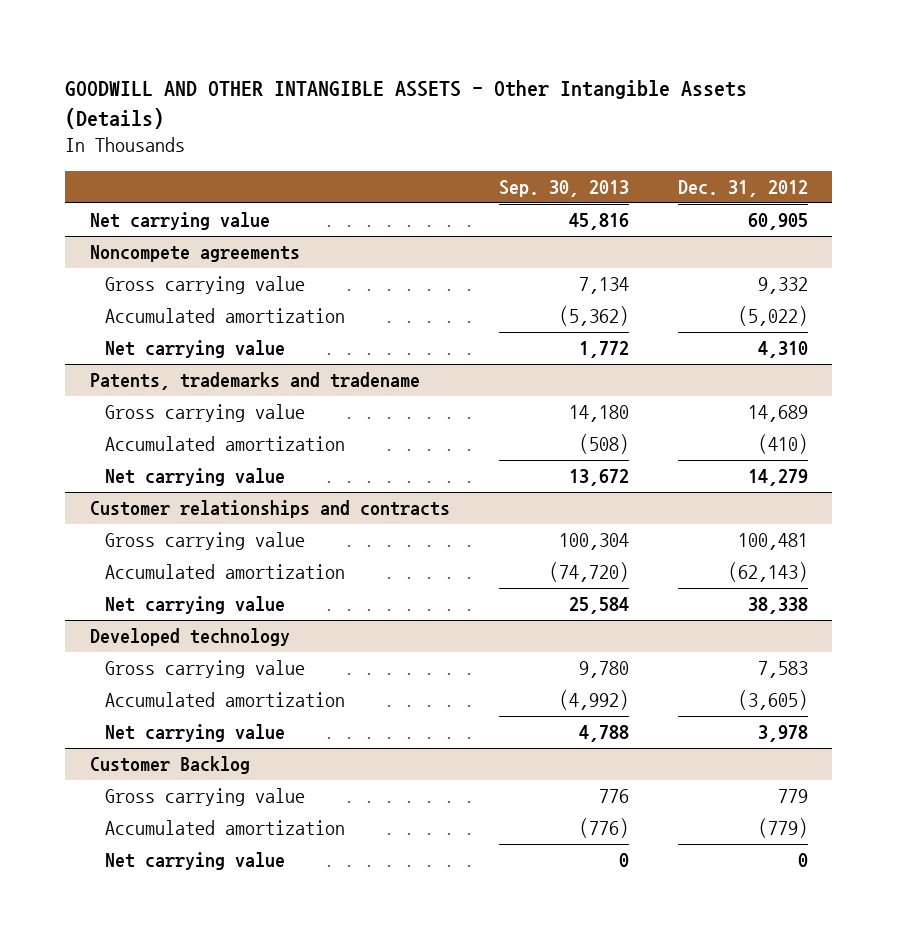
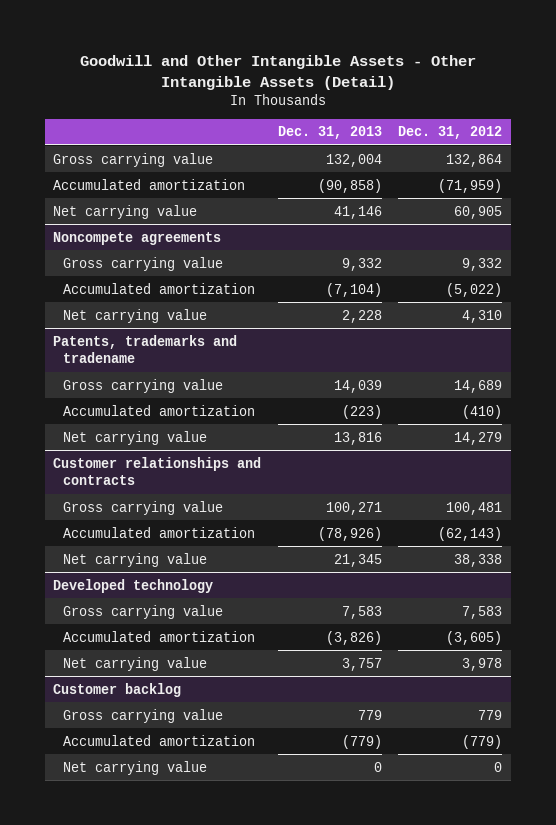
[65,80,748,130] GOODWILL AND OTHER INTANGIBLE ASSETS - Other Intangible Assets (Details) -> [79,55,476,91] Goodwill and Other Intangible Assets - Other Intangible Assets (Detail)
[498,179,629,197] Sep. 30, 2013 -> none
none -> [277,126,382,140] Dec. 31, 2013
none -> [53,152,214,167] Gross carrying value
none -> [53,178,246,190] Accumulated amortization
[89,756,250,775] Customer Backlog -> [53,682,182,697] Customer backlog

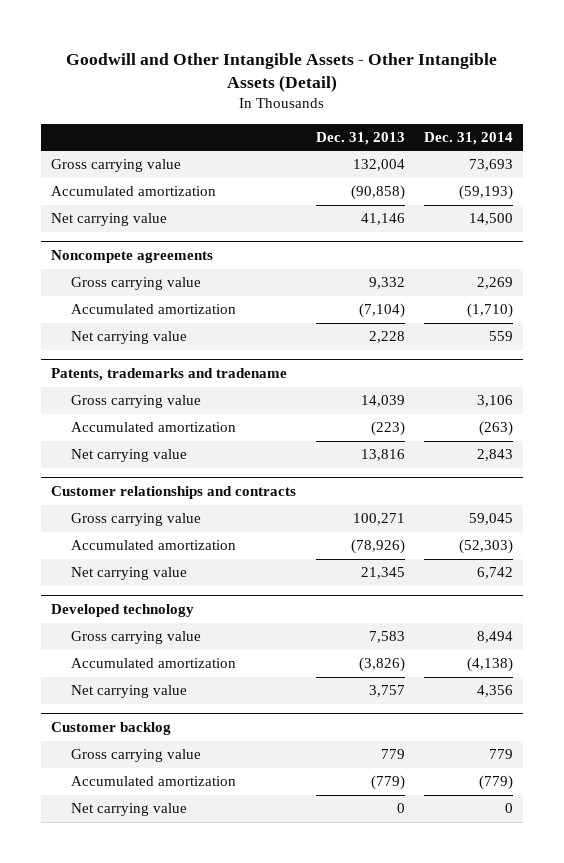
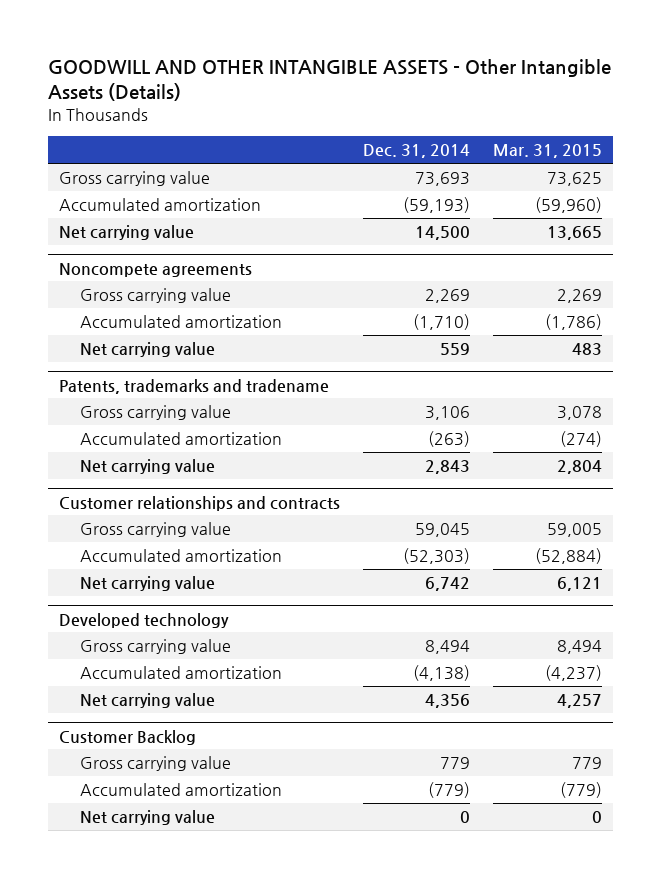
[66,52,498,93] Goodwill and Other Intangible Assets - Other Intangible Assets (Detail) -> [47,59,611,102] GOODWILL AND OTHER INTANGIBLE ASSETS - Other Intangible Assets (Details)
[315,131,405,145] Dec. 31, 2013 -> none
none -> [492,144,602,159] Mar. 31, 2015
[50,722,171,736] Customer backlog -> [59,729,197,745] Customer Backlog

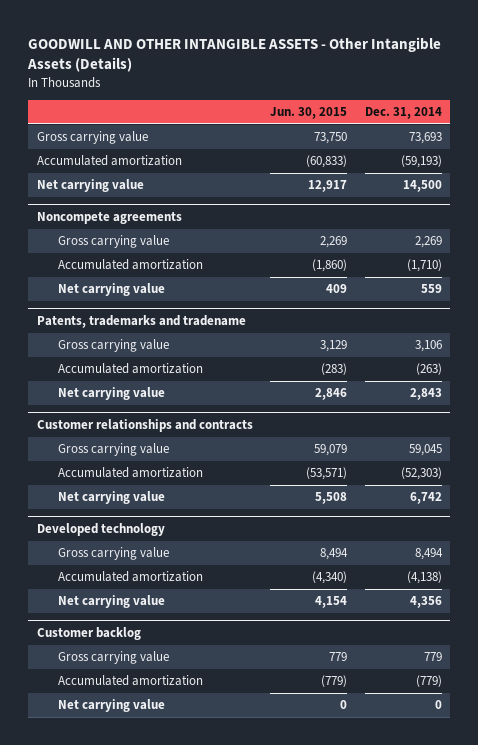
[492,144,602,159] Mar. 31, 2015 -> none
none -> [270,107,348,120] Jun. 30, 2015
[59,729,197,745] Customer Backlog -> [36,626,141,640] Customer backlog

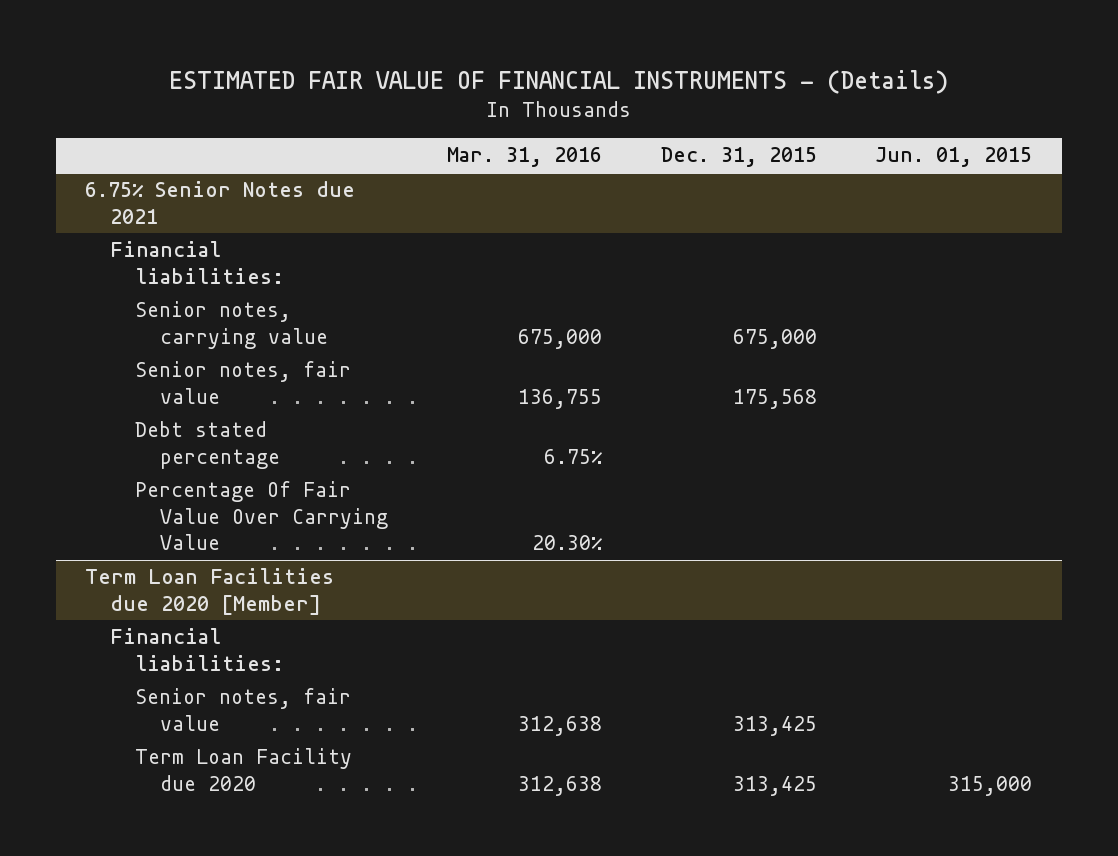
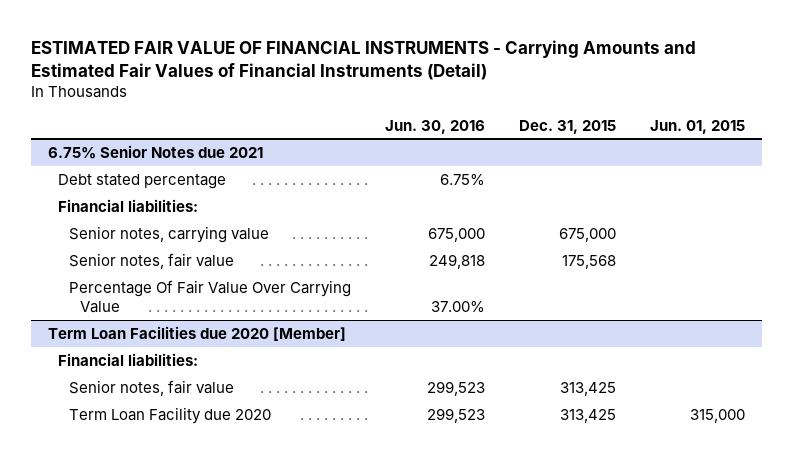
[168,69,948,94] ESTIMATED FAIR VALUE OF FINANCIAL INSTRUMENTS - (Details) -> [30,39,696,80] ESTIMATED FAIR VALUE OF FINANCIAL INSTRUMENTS - Carrying Amounts and Estimated Fair Values of Financial Instruments (Detail)
[446,147,602,168] Mar. 31, 2016 -> none
none -> [385,119,486,134] Jun. 30, 2016
[135,421,281,469] Debt stated percentage -> [58,173,227,189] Debt stated percentage

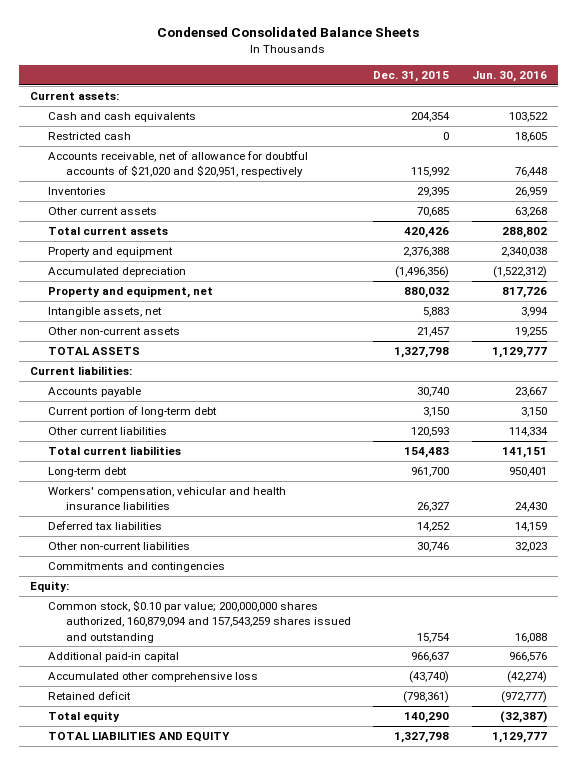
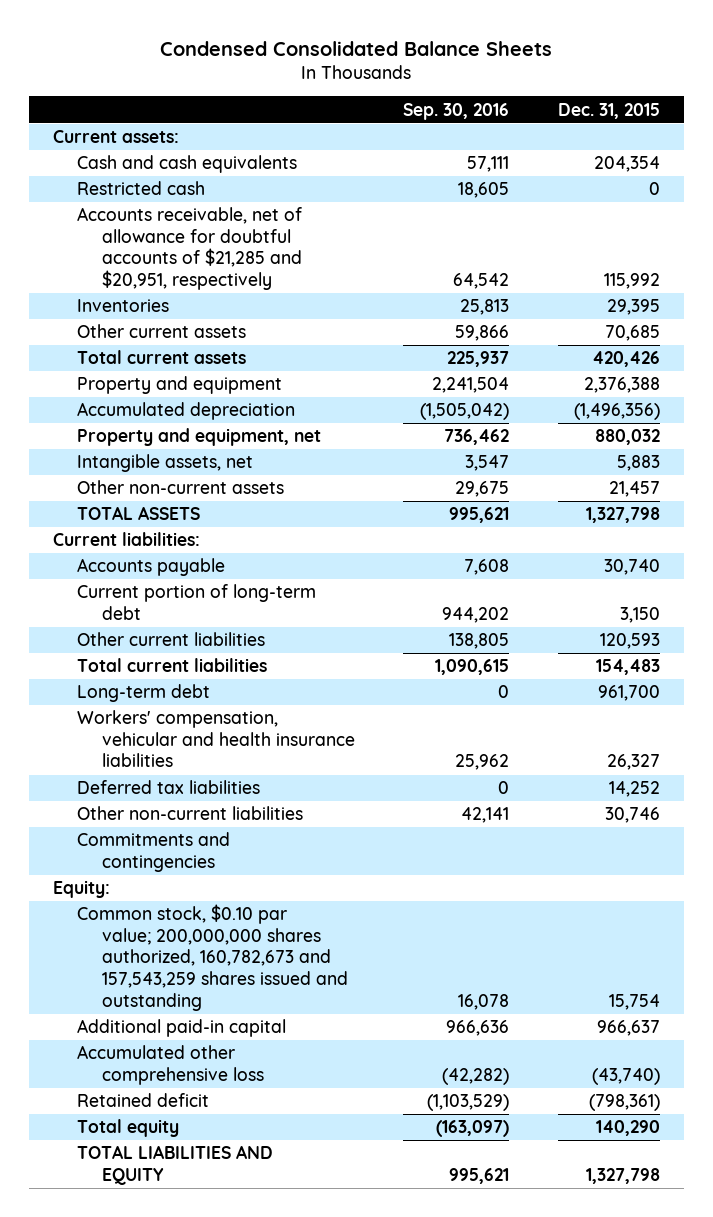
[471,71,547,83] Jun. 30, 2016 -> none
none -> [403,102,510,120] Sep. 30, 2016
[48,151,309,178] Accounts receivable, net of allowance for doubtful accounts of $21,020 and $20,951, respectively -> [77,207,303,291] Accounts receivable, net of allowance for doubtful accounts of $21,285 and $20,951, respectively
[48,600,352,643] Common stock, $0.10 par value; 200,000,000 shares authorized, 160,879,094 and 157,543,259 shares issued and outstanding -> [77,904,348,1011] Common stock, $0.10 par value; 200,000,000 shares authorized, 160,782,673 and 157,543,259 shares issued and outstanding

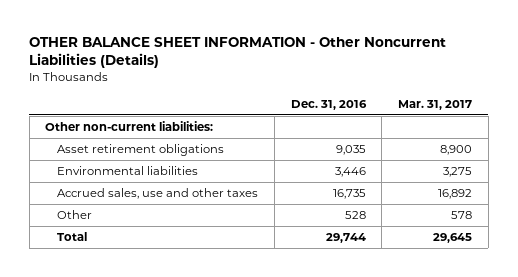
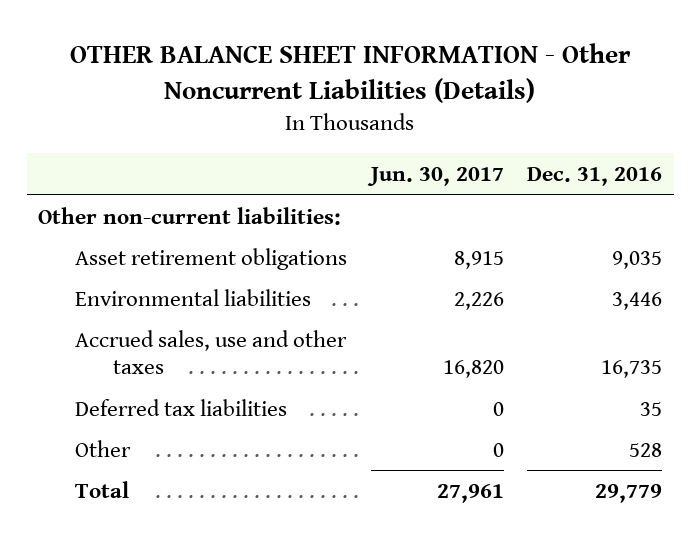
[398,99,473,110] Mar. 31, 2017 -> none
none -> [366,167,504,187] Jun. 30, 2017
none -> [75,398,288,416] Deferred tax liabilities
[325,233,366,244] 29,744 -> [594,483,662,503] 29,779

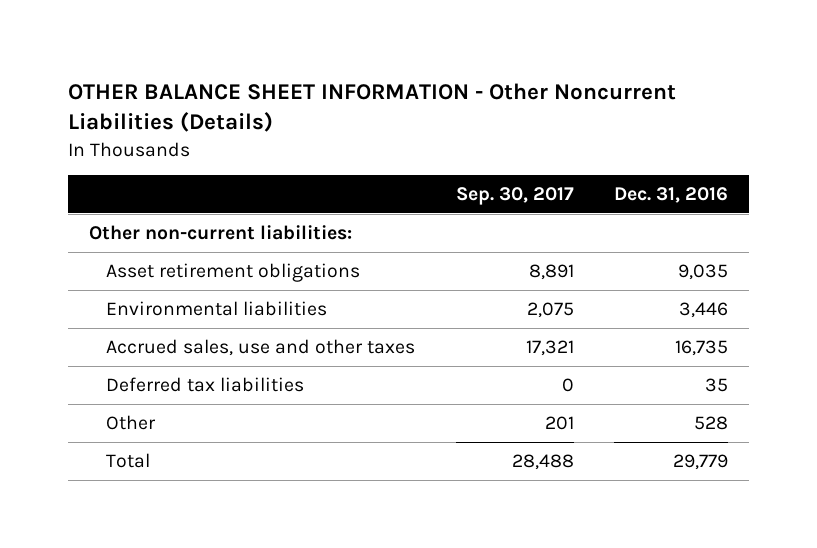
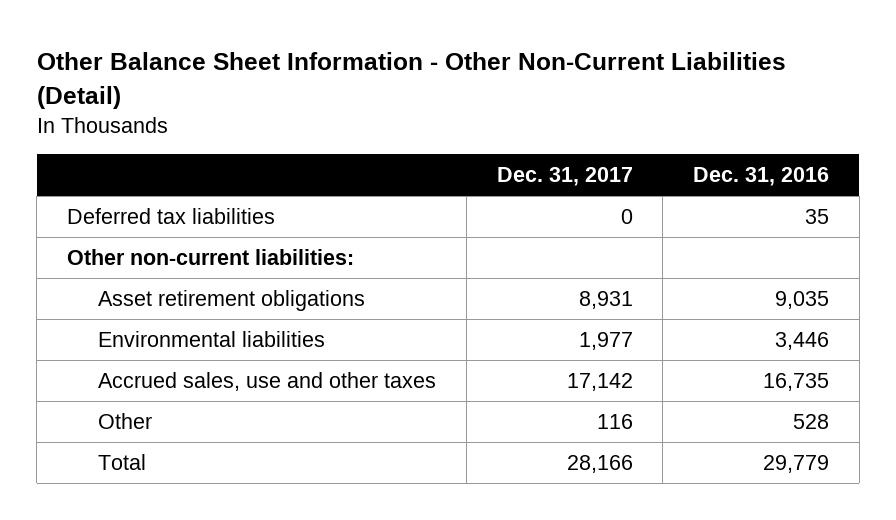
[68,82,677,133] OTHER BALANCE SHEET INFORMATION - Other Noncurrent Liabilities (Details) -> [36,52,786,109] Other Balance Sheet Information - Other Non-Current Liabilities (Detail)
[455,187,574,206] Sep. 30, 2017 -> none
none -> [496,167,633,187] Dec. 31, 2017
[105,376,304,392] Deferred tax liabilities -> [67,207,276,224] Deferred tax liabilities

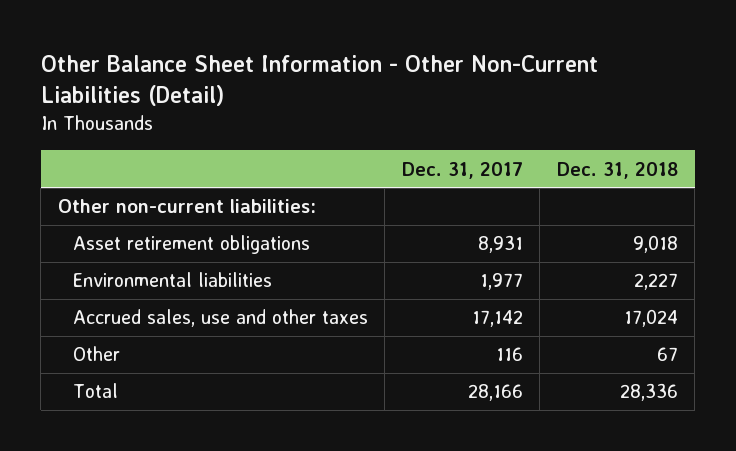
[693,167,830,187] Dec. 31, 2016 -> none
none -> [556,161,678,179] Dec. 31, 2018
[67,207,276,224] Deferred tax liabilities -> none

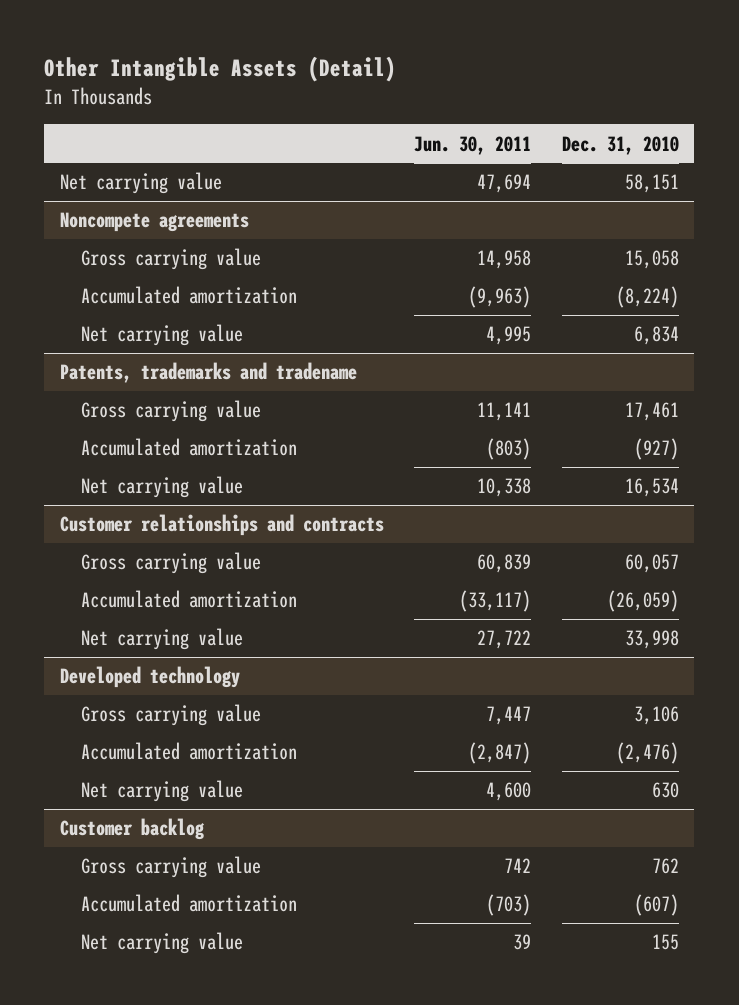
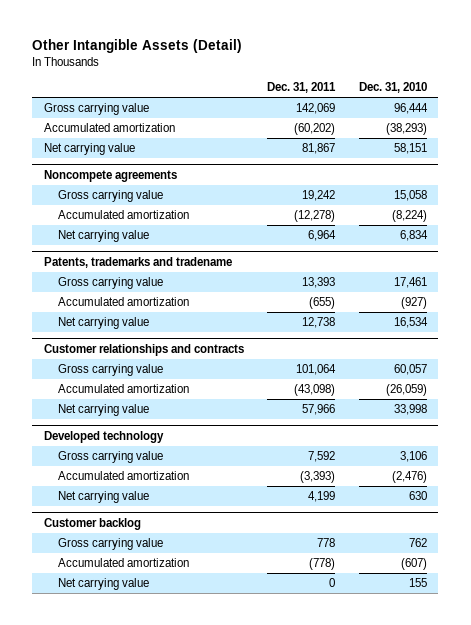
[414,135,532,155] Jun. 30, 2011 -> none
none -> [267,82,337,94] Dec. 31, 2011
none -> [43,102,149,115] Gross carrying value
none -> [43,122,175,132] Accumulated amortization

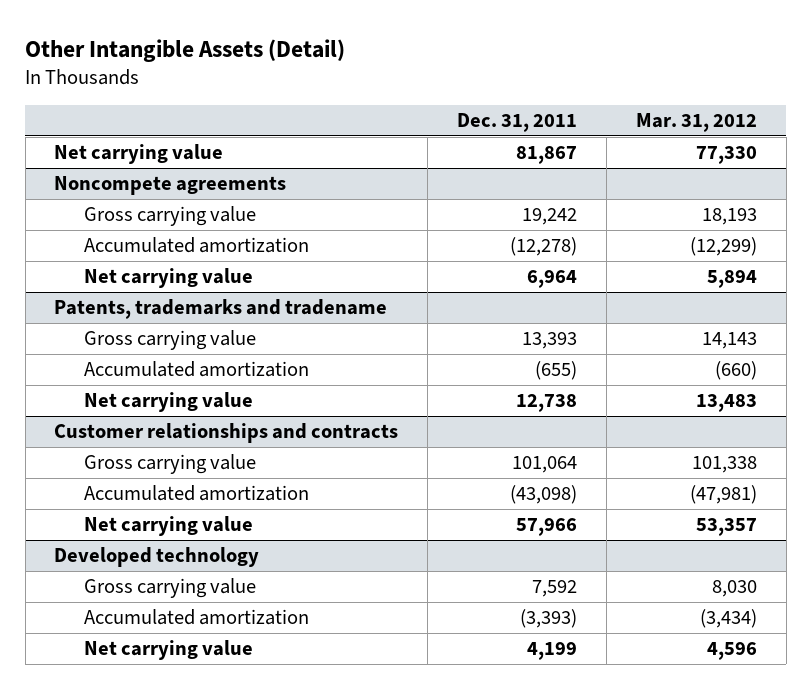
[358,82,427,94] Dec. 31, 2010 -> none
none -> [636,113,758,133] Mar. 31, 2012
[43,102,149,115] Gross carrying value -> none
[43,122,175,132] Accumulated amortization -> none
[43,517,141,530] Customer backlog -> none
[57,537,163,550] Gross carrying value -> none
[57,557,189,567] Accumulated amortization -> none
[57,577,149,590] Net carrying value -> none

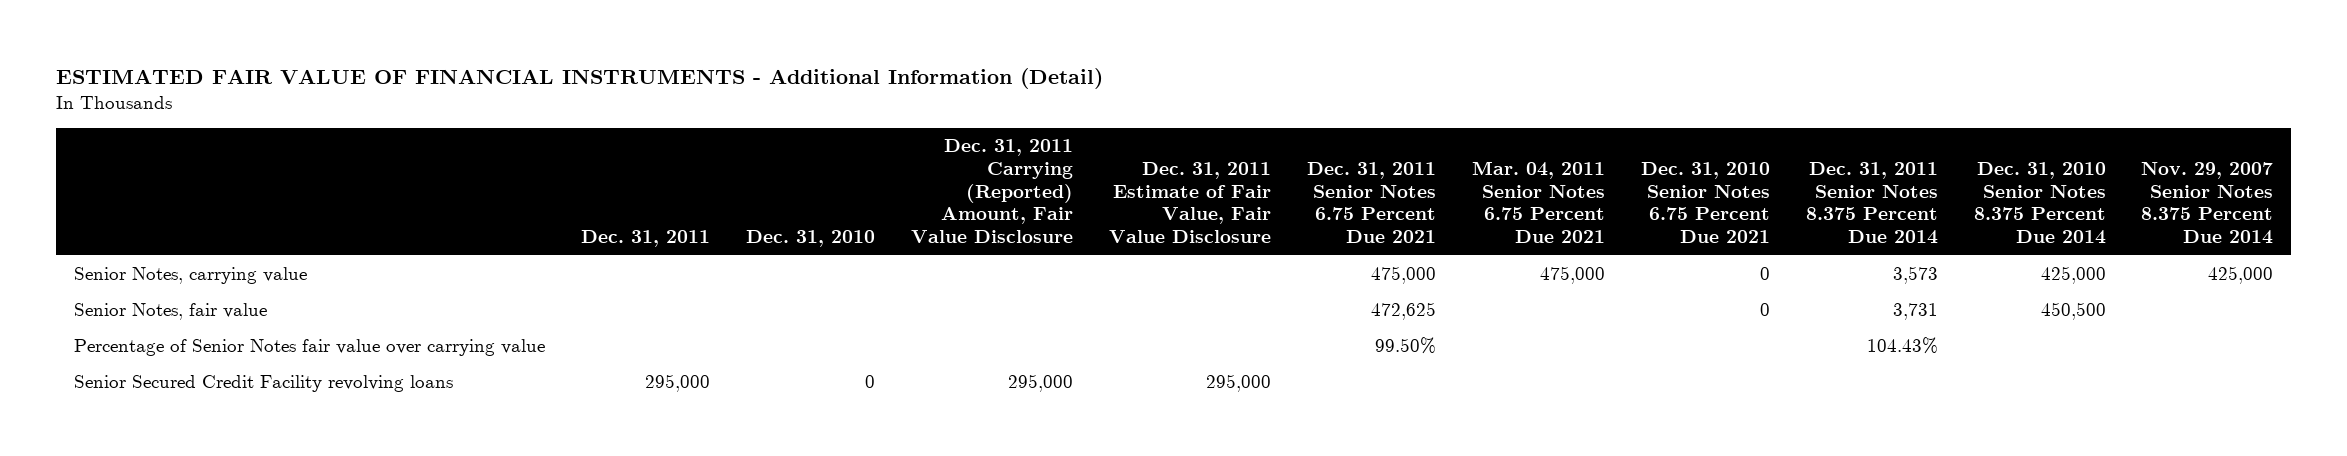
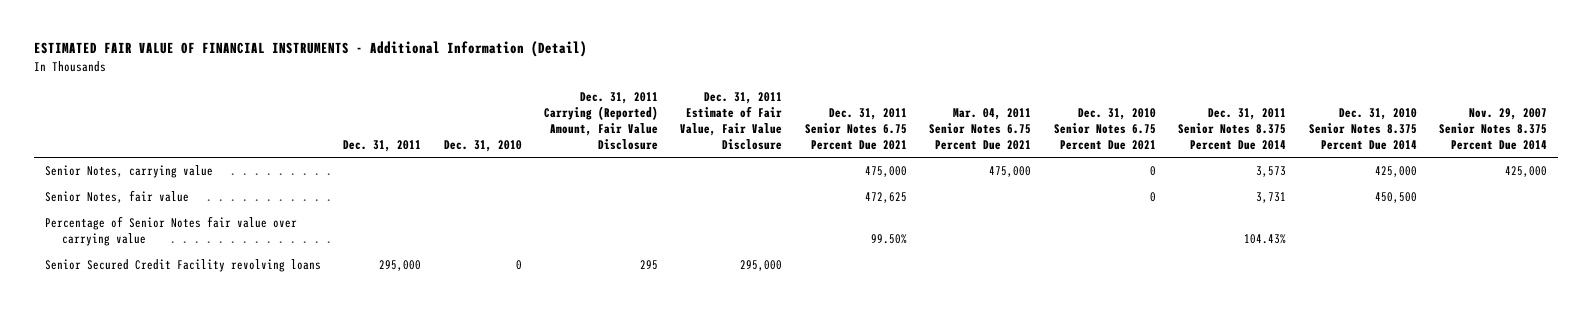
[1007,374,1073,393] 295,000 -> [640,260,659,271] 295

